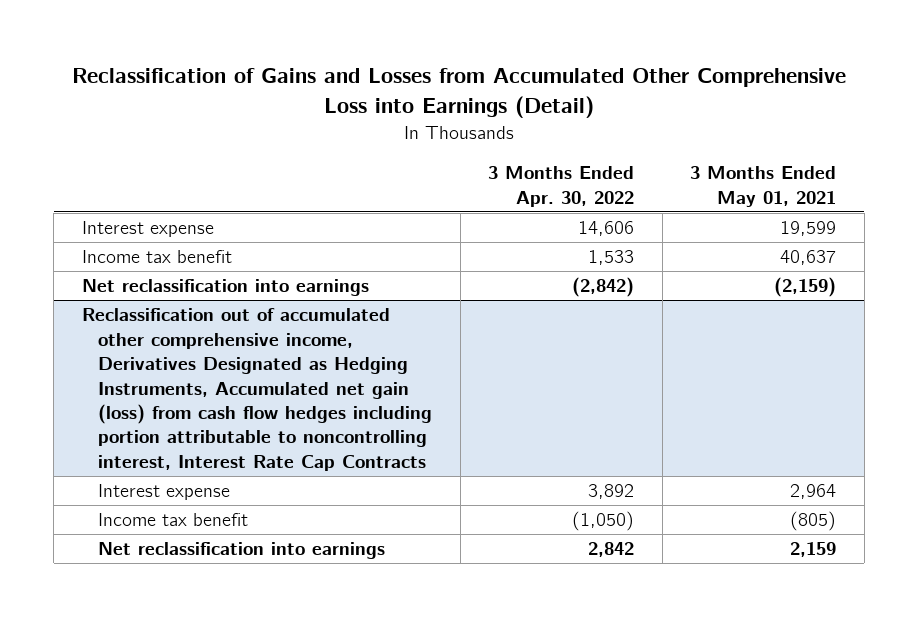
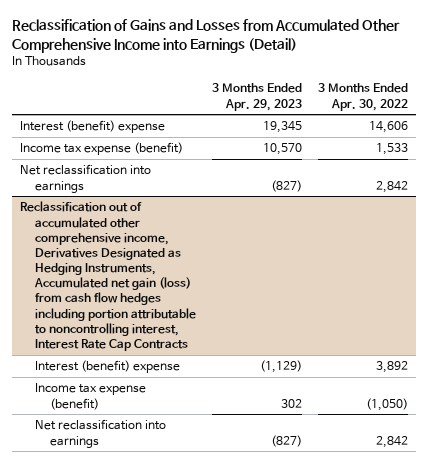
[72,68,847,119] Reclassification of Gains and Losses from Accumulated Other Comprehensive Loss into Earnings (Detail) -> [11,19,400,53] Reclassification of Gains and Losses from Accumulated Other Comprehensive Income into Earnings (Detail)
[690,166,837,207] 3 Months Ended May 01, 2021 -> none
none -> [211,83,302,111] 3 Months Ended Apr. 29, 2023
[81,221,214,238] Interest expense -> [19,120,165,134] Interest (benefit) expense
[81,250,232,264] Income tax benefit -> [19,142,183,156] Income tax expense (benefit)
[572,277,635,298] (2,842) -> [376,180,409,193] 2,842
[98,484,231,501] Interest expense -> [34,360,180,374] Interest (benefit) expense
[98,513,249,527] Income tax benefit -> [34,383,146,410] Income tax expense (benefit)

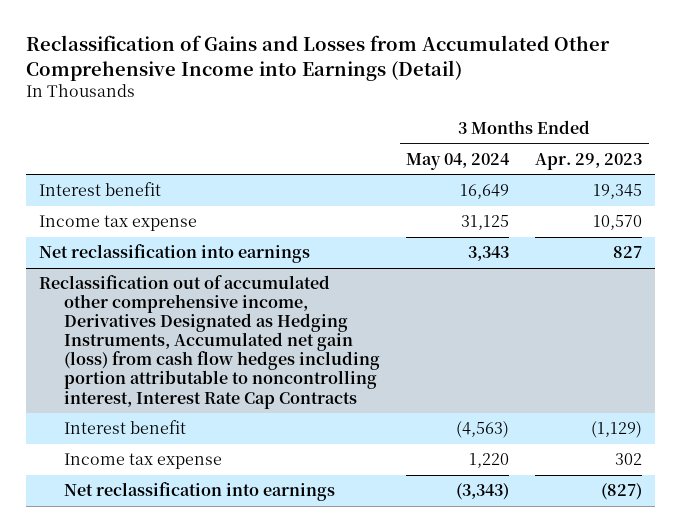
[318,83,409,111] 3 Months Ended Apr. 30, 2022 -> none
none -> [406,152,511,170] May 04, 2024
[19,120,165,134] Interest (benefit) expense -> [39,182,162,197] Interest benefit
[19,142,183,156] Income tax expense (benefit) -> [39,215,198,232] Income tax expense
[270,179,302,192] (827) -> [613,246,643,259] 827
[34,360,180,374] Interest (benefit) expense -> [64,420,187,435] Interest benefit
[34,383,146,410] Income tax expense (benefit) -> [64,453,223,470] Income tax expense

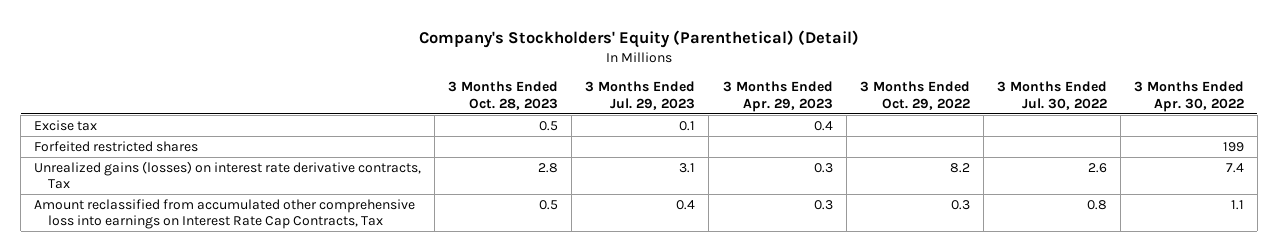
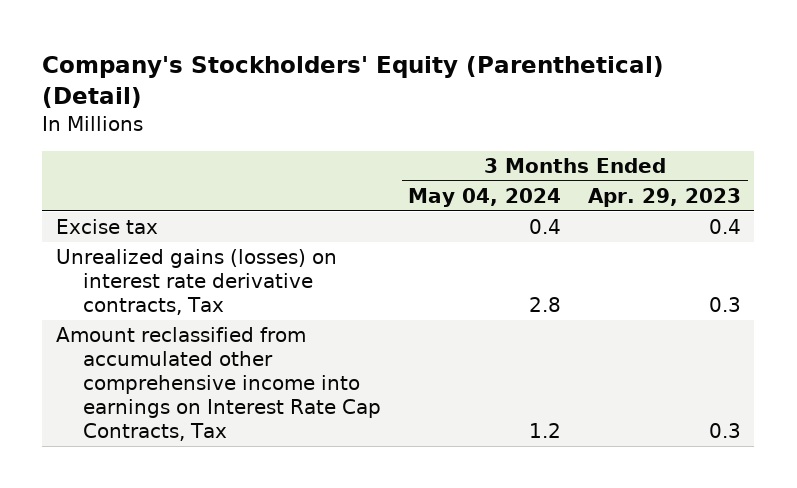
[448,81,559,110] 3 Months Ended Oct. 28, 2023 -> none
[585,81,696,110] 3 Months Ended Jul. 29, 2023 -> none
[859,81,970,110] 3 Months Ended Oct. 29, 2022 -> none
[996,81,1107,110] 3 Months Ended Jul. 30, 2022 -> none
[1133,81,1244,112] 3 Months Ended Apr. 30, 2022 -> none
none -> [408,187,562,207] May 04, 2024
[34,140,199,152] Forfeited restricted shares -> none
[34,198,416,230] Amount reclassified from accumulated other comprehensive loss into earnings on Interest Rate Cap Contracts, Tax -> [55,327,382,442] Amount reclassified from accumulated other comprehensive income into earnings on Interest Rate Cap Contracts, Tax

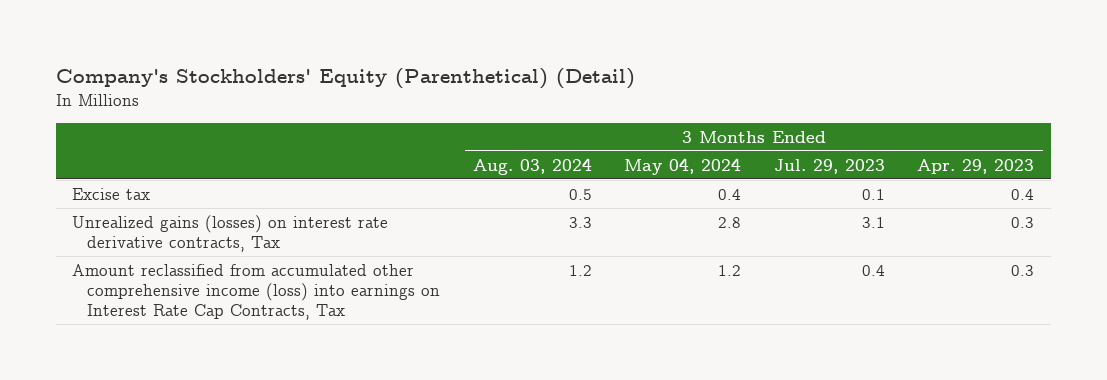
none -> [472,157,592,175] Aug. 03, 2024
none -> [773,158,885,174] Jul. 29, 2023
[55,327,382,442] Amount reclassified from accumulated other comprehensive income into earnings on Interest Rate Cap Contracts, Tax -> [72,263,441,321] Amount reclassified from accumulated other comprehensive income (loss) into earnings on Interest Rate Cap Contracts, Tax

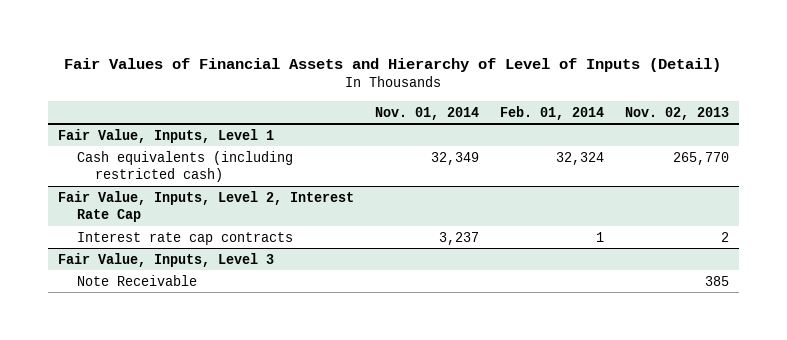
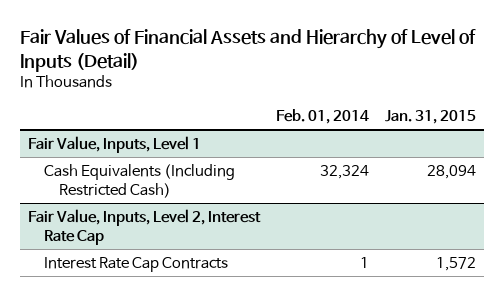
[374,106,479,120] Nov. 01, 2014 -> none
[624,106,729,120] Nov. 02, 2013 -> none
none -> [385,110,477,125] Jan. 31, 2015
[76,150,293,182] Cash equivalents (including restricted cash) -> [43,164,235,199] Cash Equivalents (Including Restricted Cash)
[58,252,275,267] Fair Value, Inputs, Level 3 -> none
[76,274,197,286] Note Receivable -> none
[76,231,293,245] Interest rate cap contracts -> [43,257,228,273] Interest Rate Cap Contracts

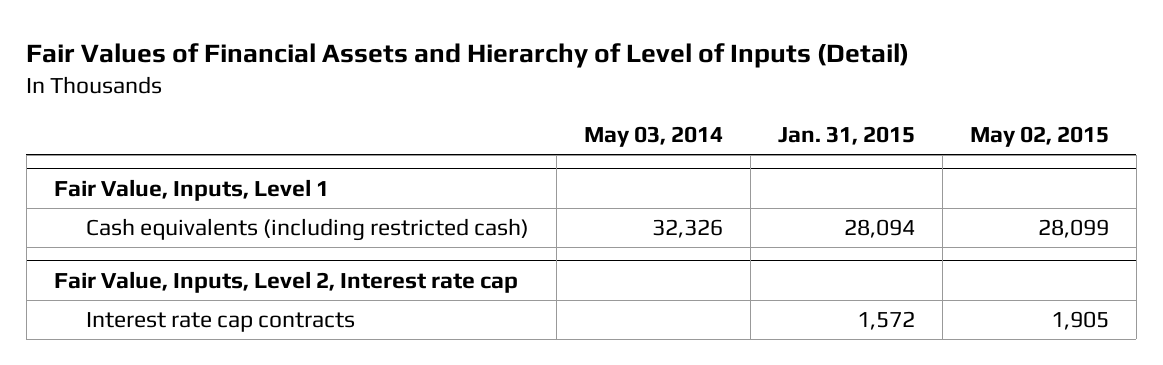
[275,109,369,125] Feb. 01, 2014 -> none
none -> [583,126,723,148] May 03, 2014
none -> [969,126,1109,148] May 02, 2015
[43,164,235,199] Cash Equivalents (Including Restricted Cash) -> [85,217,529,241] Cash equivalents (including restricted cash)
[27,209,261,246] Fair Value, Inputs, Level 2, Interest Rate Cap -> [53,270,518,293] Fair Value, Inputs, Level 2, Interest rate cap
[43,257,228,273] Interest Rate Cap Contracts -> [85,311,355,332] Interest rate cap contracts

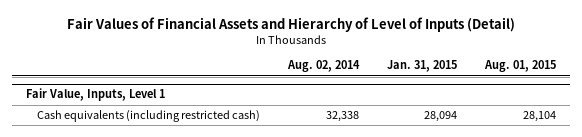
[583,126,723,148] May 03, 2014 -> none
[969,126,1109,148] May 02, 2015 -> none
none -> [286,60,360,73] Aug. 02, 2014
none -> [484,60,557,73] Aug. 01, 2015
[53,270,518,293] Fair Value, Inputs, Level 2, Interest rate cap -> none
[85,311,355,332] Interest rate cap contracts -> none

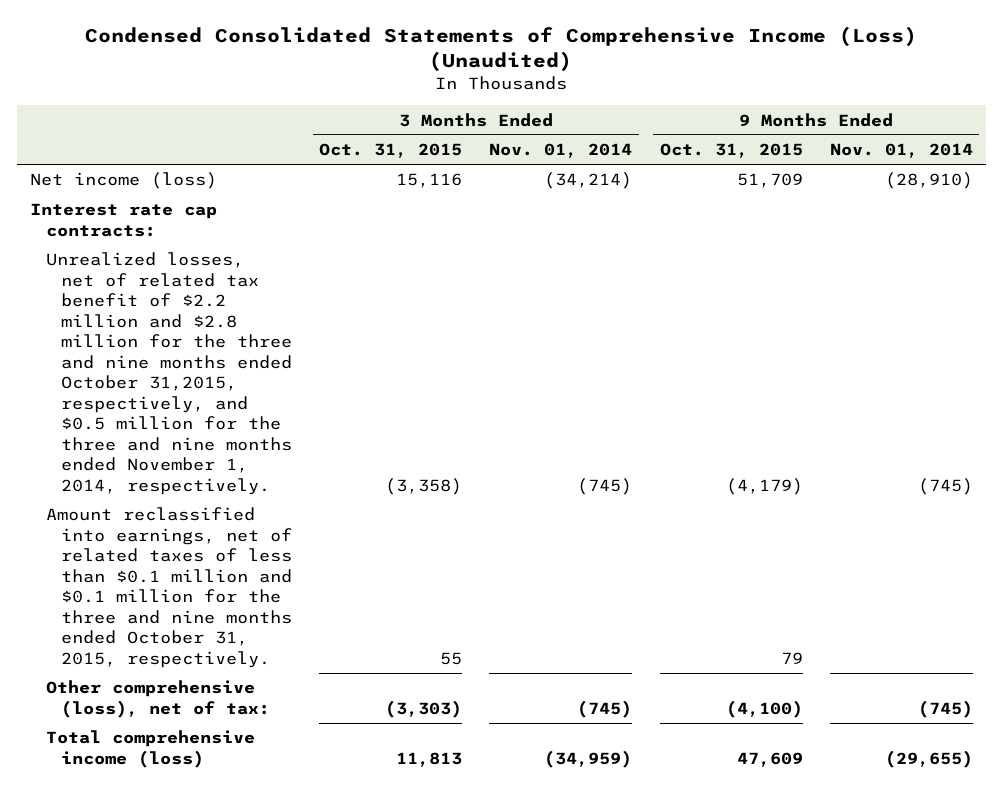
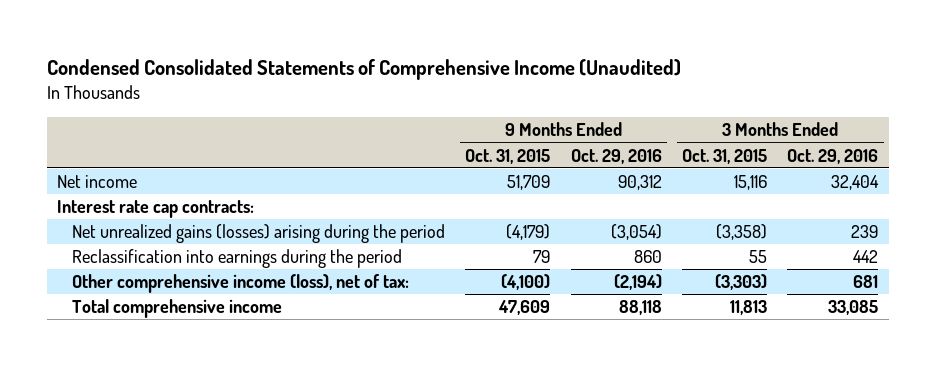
[85,25,918,73] Condensed Consolidated Statements of Comprehensive Income (Loss) (Unaudited) -> [47,59,682,81] Condensed Consolidated Statements of Comprehensive Income (Unaudited)
[489,143,633,159] Nov. 01, 2014 -> none
[829,143,973,159] Nov. 01, 2014 -> none
none -> [570,148,662,164] Oct. 29, 2016
none -> [787,148,879,164] Oct. 29, 2016
[30,172,218,190] Net income (loss) -> [57,175,138,189] Net income
[45,252,293,495] Unrealized losses, net of related tax benefit of $2.2 million and $2.8 million for the three and nine months ended October 31,2015, respectively, and $0.5 million for the three and nine months ended November 1, 2014, respectively. -> [72,224,446,244] Net unrealized gains (losses) arising during the period
[45,507,293,668] Amount reclassified into earnings, net of related taxes of less than $0.1 million and $0.1 million for the three and nine months ended October 31, 2015, respectively. -> [72,249,403,269] Reclassification into earnings during the period
[45,680,271,718] Other comprehensive (loss), net of tax: -> [72,274,410,294] Other comprehensive income (loss), net of tax:
[45,730,255,768] Total comprehensive income (loss) -> [72,299,283,319] Total comprehensive income

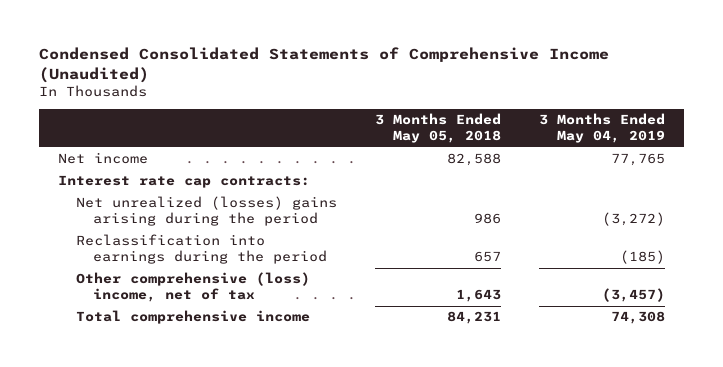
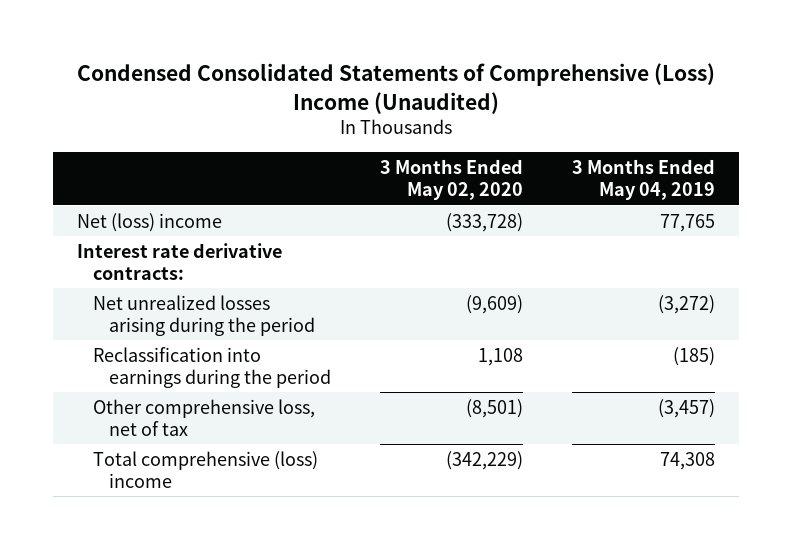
[39,47,610,83] Condensed Consolidated Statements of Comprehensive Income (Unaudited) -> [76,63,715,114] Condensed Consolidated Statements of Comprehensive (Loss) Income (Unaudited)
[374,113,501,144] 3 Months Ended May 05, 2018 -> none
none -> [379,159,523,201] 3 Months Ended May 02, 2020
[58,152,149,165] Net income -> [77,212,223,232] Net (loss) income
[58,175,311,189] Interest rate cap contracts: -> [77,242,283,280] Interest rate derivative contracts:
[75,196,337,227] Net unrealized (losses) gains arising during the period -> [93,294,316,336] Net unrealized losses arising during the period
[75,272,310,303] Other comprehensive (loss) income, net of tax -> [93,398,316,436] Other comprehensive loss, net of tax
[75,310,310,325] Total comprehensive income -> [93,450,319,488] Total comprehensive (loss) income

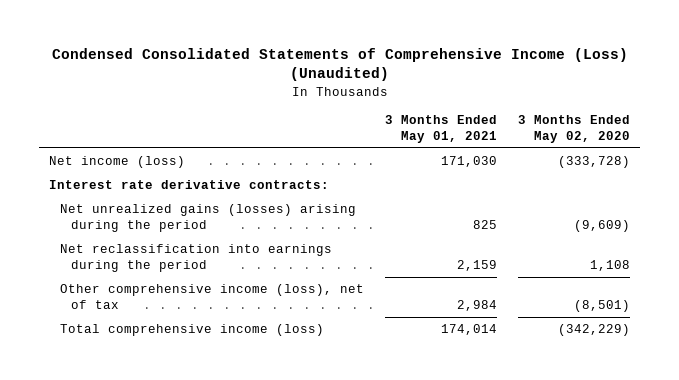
[76,63,715,114] Condensed Consolidated Statements of Comprehensive (Loss) Income (Unaudited) -> [51,47,628,82] Condensed Consolidated Statements of Comprehensive Income (Loss) (Unaudited)
[571,159,715,201] 3 Months Ended May 04, 2019 -> none
none -> [384,115,497,144] 3 Months Ended May 01, 2021
[77,212,223,232] Net (loss) income -> [49,156,186,169] Net income (loss)
[93,294,316,336] Net unrealized losses arising during the period -> [60,204,357,232] Net unrealized gains (losses) arising during the period
[93,346,332,388] Reclassification into earnings during the period -> [60,244,333,272] Net reclassification into earnings during the period
[93,398,316,436] Other comprehensive loss, net of tax -> [60,284,365,309] Other comprehensive income (loss), net of tax
[93,450,319,488] Total comprehensive (loss) income -> [60,324,325,337] Total comprehensive income (loss)

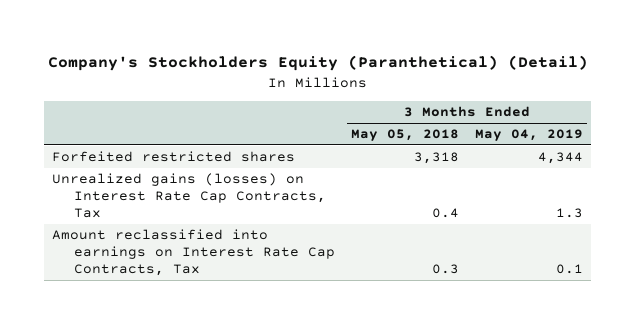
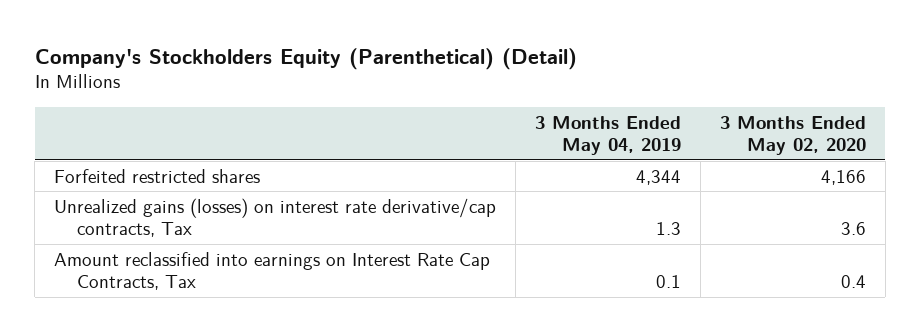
[47,55,588,72] Company's Stockholders Equity (Paranthetical) (Detail) -> [34,47,577,70] Company's Stockholders Equity (Parenthetical) (Detail)
[350,129,459,142] May 05, 2018 -> none
none -> [720,115,867,156] 3 Months Ended May 02, 2020
[52,173,326,219] Unrealized gains (losses) on Interest Rate Cap Contracts, Tax -> [54,197,497,238] Unrealized gains (losses) on interest rate derivative/cap contracts, Tax

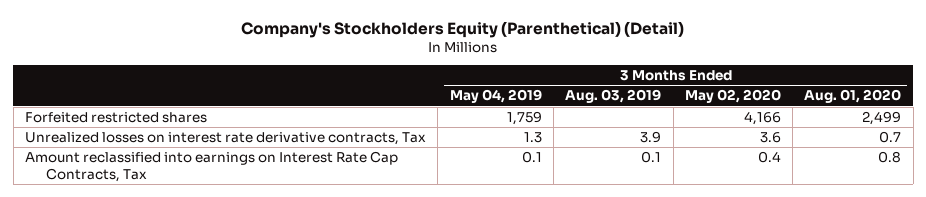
none -> [565,89,662,104] Aug. 03, 2019
none -> [804,89,902,104] Aug. 01, 2020
[636,169,682,185] 4,344 -> [506,110,542,125] 1,759
[54,197,497,238] Unrealized gains (losses) on interest rate derivative/cap contracts, Tax -> [25,131,427,145] Unrealized losses on interest rate derivative contracts, Tax

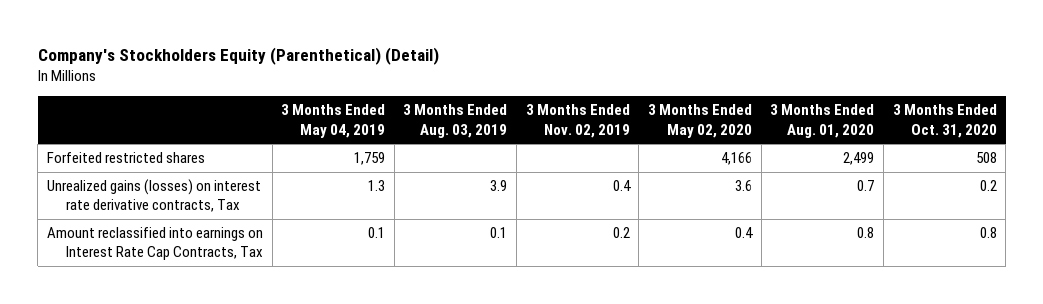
none -> [525,104,630,138] 3 Months Ended Nov. 02, 2019
none -> [892,104,997,138] 3 Months Ended Oct. 31, 2020
[25,131,427,145] Unrealized losses on interest rate derivative contracts, Tax -> [46,179,261,213] Unrealized gains (losses) on interest rate derivative contracts, Tax

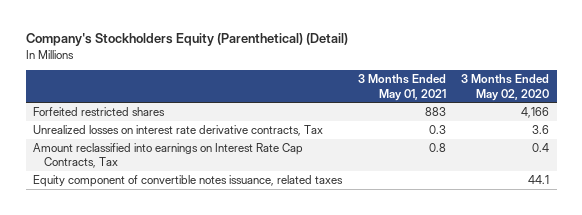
[281,104,386,138] 3 Months Ended May 04, 2019 -> none
[403,104,508,138] 3 Months Ended Aug. 03, 2019 -> none
[525,104,630,138] 3 Months Ended Nov. 02, 2019 -> none
[770,104,875,138] 3 Months Ended Aug. 01, 2020 -> none
[892,104,997,138] 3 Months Ended Oct. 31, 2020 -> none
none -> [357,74,446,101] 3 Months Ended May 01, 2021
[46,179,261,213] Unrealized gains (losses) on interest rate derivative contracts, Tax -> [33,125,324,137] Unrealized losses on interest rate derivative contracts, Tax
none -> [33,175,344,188] Equity component of convertible notes issuance, related taxes

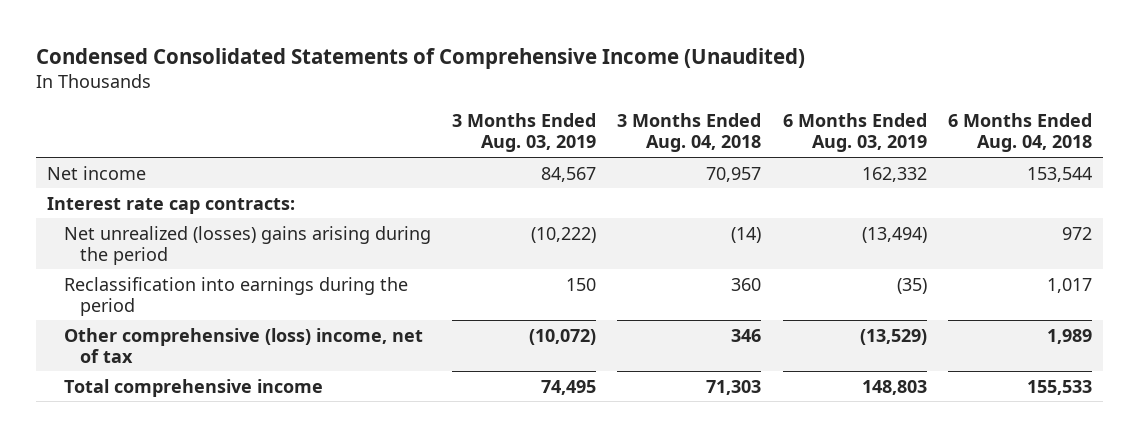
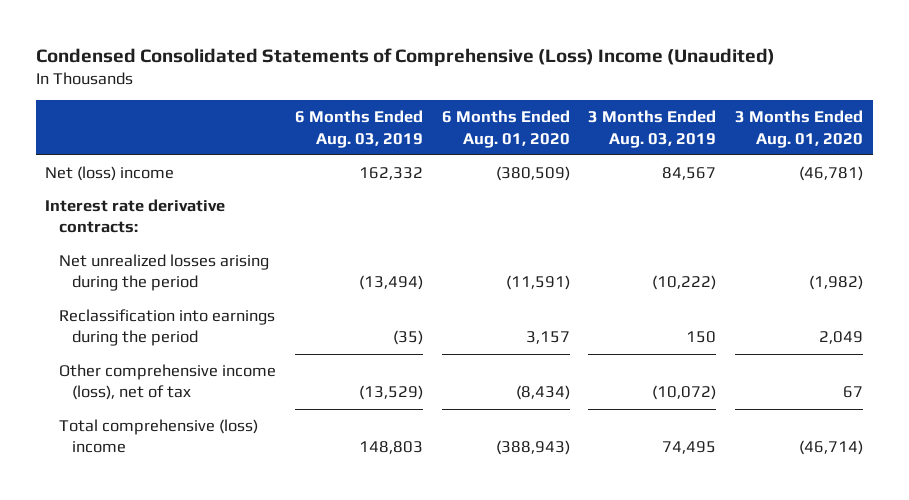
[36,47,806,69] Condensed Consolidated Statements of Comprehensive Income (Unaudited) -> [36,47,776,66] Condensed Consolidated Statements of Comprehensive (Loss) Income (Unaudited)
[617,113,762,153] 3 Months Ended Aug. 04, 2018 -> none
[948,113,1093,153] 6 Months Ended Aug. 04, 2018 -> none
none -> [441,110,570,148] 6 Months Ended Aug. 01, 2020
none -> [735,110,864,148] 3 Months Ended Aug. 01, 2020
[47,165,147,180] Net income -> [45,165,175,181] Net (loss) income
[47,196,296,214] Interest rate cap contracts: -> [45,198,226,234] Interest rate derivative contracts:
[63,225,431,265] Net unrealized (losses) gains arising during the period -> [58,253,269,292] Net unrealized losses arising during the period
[63,327,423,363] Other comprehensive (loss) income, net of tax -> [58,363,276,401] Other comprehensive income (loss), net of tax
[63,378,323,397] Total comprehensive income -> [58,418,258,454] Total comprehensive (loss) income

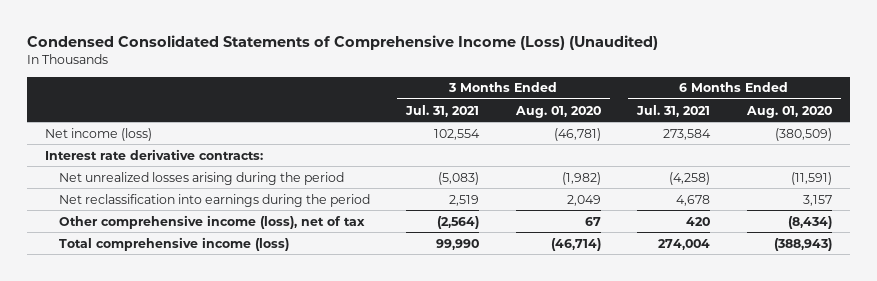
[36,47,776,66] Condensed Consolidated Statements of Comprehensive (Loss) Income (Unaudited) -> [27,34,659,50] Condensed Consolidated Statements of Comprehensive Income (Loss) (Unaudited)
[294,110,423,148] 6 Months Ended Aug. 03, 2019 -> none
[588,110,717,148] 3 Months Ended Aug. 03, 2019 -> none
none -> [405,104,480,117] Jul. 31, 2021
none -> [636,104,711,117] Jul. 31, 2021
[45,165,175,181] Net (loss) income -> [45,127,153,141] Net income (loss)
[58,308,275,347] Reclassification into earnings during the period -> [58,193,370,207] Net reclassification into earnings during the period
[58,418,258,454] Total comprehensive (loss) income -> [58,236,289,251] Total comprehensive income (loss)

